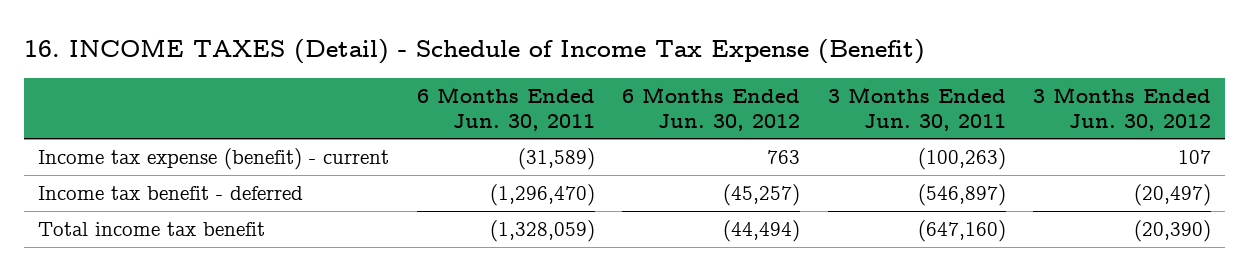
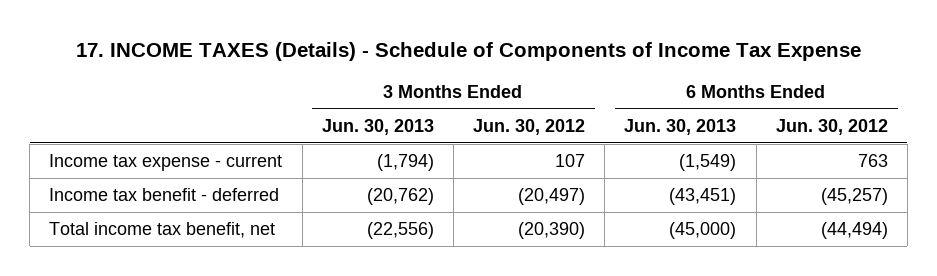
[24,38,926,64] 16. INCOME TAXES (Detail) - Schedule of Income Tax Expense (Benefit) -> [75,42,861,62] 17. INCOME TAXES (Details) - Schedule of Components of Income Tax Expense
[416,87,595,131] 6 Months Ended Jun. 30, 2011 -> none
[827,87,1006,131] 3 Months Ended Jun. 30, 2011 -> none
none -> [321,118,434,135] Jun. 30, 2013
none -> [624,118,737,135] Jun. 30, 2013
[38,148,390,171] Income tax expense (benefit) - current -> [49,153,283,171] Income tax expense - current
[38,222,266,237] Total income tax benefit -> [49,221,276,238] Total income tax benefit, net

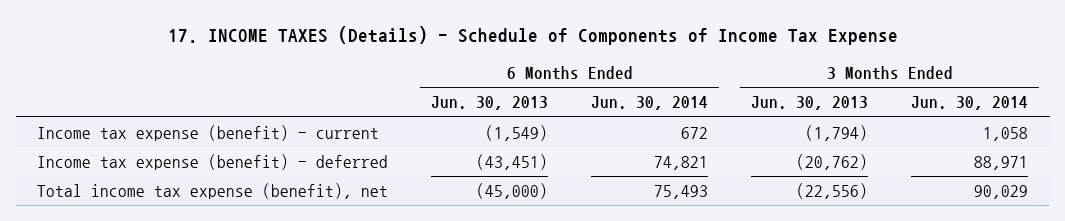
[473,118,586,135] Jun. 30, 2012 -> none
[775,118,888,135] Jun. 30, 2012 -> none
none -> [591,96,709,111] Jun. 30, 2014
none -> [911,96,1029,111] Jun. 30, 2014
[49,153,283,171] Income tax expense - current -> [37,124,380,141] Income tax expense (benefit) - current
[49,187,280,201] Income tax benefit - deferred -> [37,153,389,170] Income tax expense (benefit) - deferred
[49,221,276,238] Total income tax benefit, net -> [37,182,389,199] Total income tax expense (benefit), net

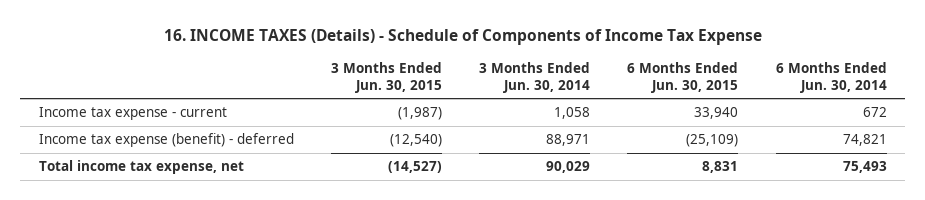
[167,26,898,46] 17. INCOME TAXES (Details) - Schedule of Components of Income Tax Expense -> [163,29,762,46] 16. INCOME TAXES (Details) - Schedule of Components of Income Tax Expense
[431,96,549,111] Jun. 30, 2013 -> none
[751,96,869,111] Jun. 30, 2013 -> none
none -> [330,62,442,93] 3 Months Ended Jun. 30, 2015
none -> [627,62,739,93] 6 Months Ended Jun. 30, 2015
[37,124,380,141] Income tax expense (benefit) - current -> [38,107,227,121] Income tax expense - current
[37,182,389,199] Total income tax expense (benefit), net -> [38,160,244,175] Total income tax expense, net

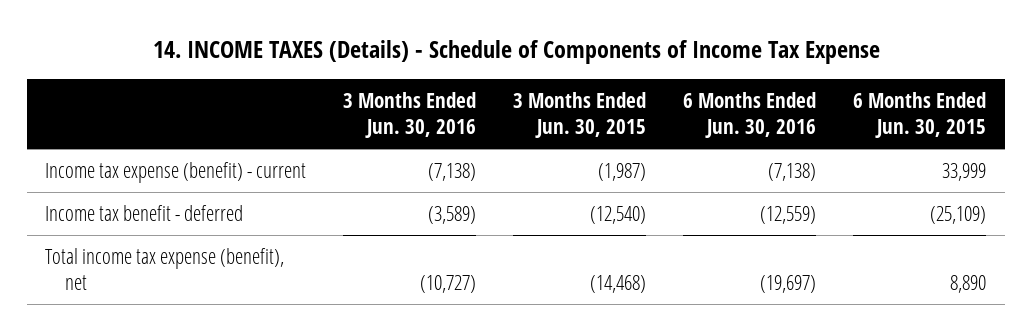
[163,29,762,46] 16. INCOME TAXES (Details) - Schedule of Components of Income Tax Expense -> [152,40,880,65] 14. INCOME TAXES (Details) - Schedule of Components of Income Tax Expense
[479,62,591,93] 3 Months Ended Jun. 30, 2014 -> none
[775,62,887,93] 6 Months Ended Jun. 30, 2014 -> none
none -> [343,91,477,139] 3 Months Ended Jun. 30, 2016
none -> [683,91,817,139] 6 Months Ended Jun. 30, 2016
[38,107,227,121] Income tax expense - current -> [45,161,307,183] Income tax expense (benefit) - current
[694,107,739,120] 33,940 -> [942,162,987,181] 33,999
[38,133,294,148] Income tax expense (benefit) - deferred -> [45,204,244,221] Income tax benefit - deferred
[38,160,244,175] Total income tax expense, net -> [45,247,285,291] Total income tax expense (benefit), net
[387,161,442,174] (14,527) -> [590,275,647,294] (14,468)
[702,161,739,174] 8,831 -> [950,275,987,294] 8,890

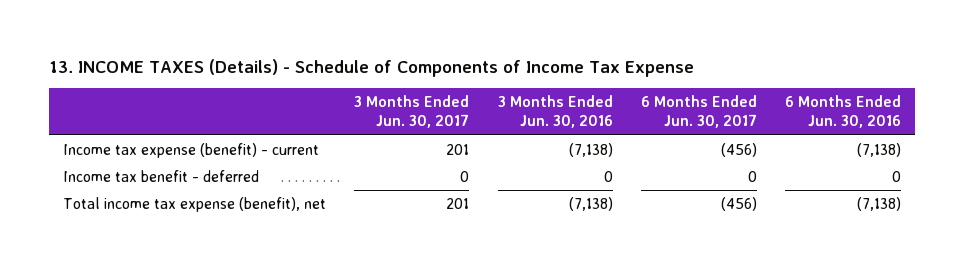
[152,40,880,65] 14. INCOME TAXES (Details) - Schedule of Components of Income Tax Expense -> [49,59,695,78] 13. INCOME TAXES (Details) - Schedule of Components of Income Tax Expense
[513,91,647,139] 3 Months Ended Jun. 30, 2015 -> none
[853,91,987,139] 6 Months Ended Jun. 30, 2015 -> none
none -> [354,95,470,129] 3 Months Ended Jun. 30, 2017
none -> [640,95,757,129] 6 Months Ended Jun. 30, 2017
[428,205,477,224] (3,589) -> [603,170,613,182] 0
[760,205,817,224] (12,559) -> [891,170,901,182] 0
[420,275,477,294] (10,727) -> [568,196,613,211] (7,138)
[760,275,817,294] (19,697) -> [856,196,901,211] (7,138)

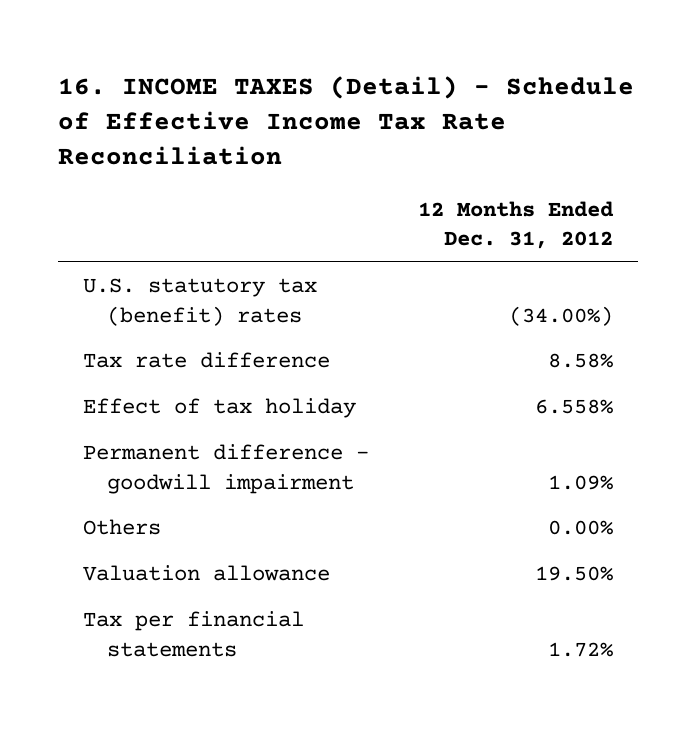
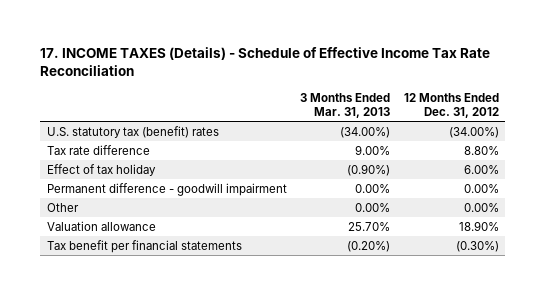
[58,75,635,165] 16. INCOME TAXES (Detail) - Schedule of Effective Income Tax Rate Reconciliation -> [40,47,491,77] 17. INCOME TAXES (Details) - Schedule of Effective Income Tax Rate Reconciliation
none -> [300,92,391,119] 3 Months Ended Mar. 31, 2013
[548,353,614,369] 8.58% -> [463,145,499,155] 8.80%
[535,399,614,415] 6.558% -> [463,164,499,174] 6.00%
[548,474,614,490] 1.09% -> [463,183,499,193] 0.00%
[83,519,162,536] Others -> [47,202,80,212] Other
[535,566,614,582] 19.50% -> [458,220,499,231] 18.90%
[83,611,305,657] Tax per financial statements -> [47,239,243,253] Tax benefit per financial statements
[548,641,614,657] 1.72% -> [455,240,499,252] (0.30%)

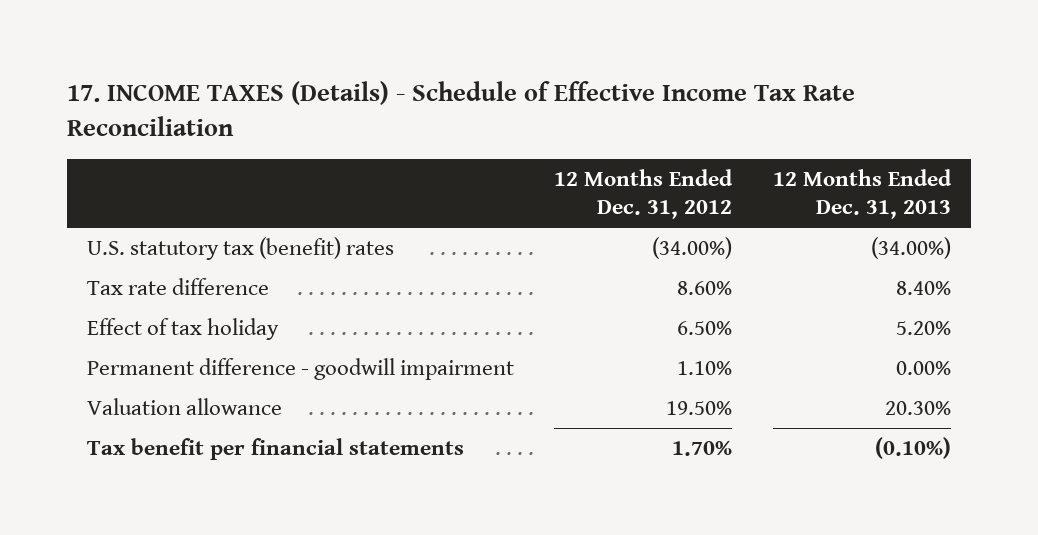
[300,92,391,119] 3 Months Ended Mar. 31, 2013 -> none
none -> [772,168,952,220] 12 Months Ended Dec. 31, 2013
[47,202,80,212] Other -> none
[463,145,499,155] 8.80% -> [677,281,733,296] 8.60%
[463,164,499,174] 6.00% -> [677,321,733,336] 6.50%
[463,183,499,193] 0.00% -> [677,361,733,376] 1.10%
[458,220,499,231] 18.90% -> [666,401,733,416] 19.50%
[455,240,499,252] (0.30%) -> [672,440,733,457] 1.70%

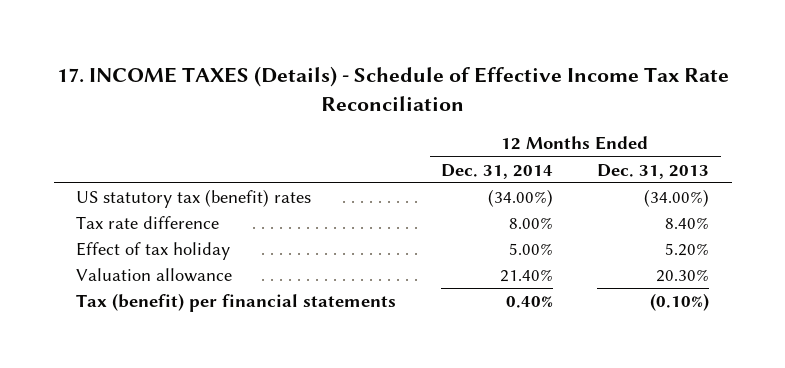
[554,168,734,220] 12 Months Ended Dec. 31, 2012 -> none
none -> [440,163,553,179] Dec. 31, 2014
[86,237,394,261] U.S. statutory tax (benefit) rates -> [75,189,311,209] US statutory tax (benefit) rates
[86,358,514,381] Permanent difference - goodwill impairment -> none
[86,438,464,461] Tax benefit per financial statements -> [75,293,396,313] Tax (benefit) per financial statements

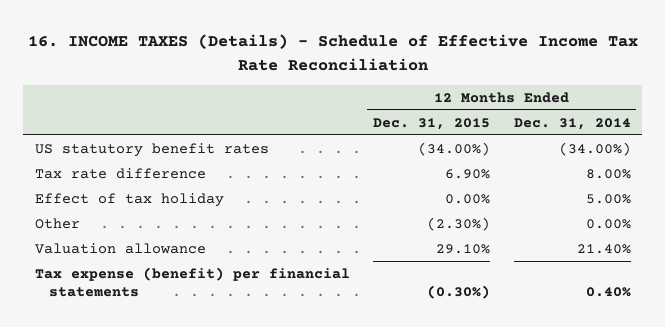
[56,66,729,112] 17. INCOME TAXES (Details) - Schedule of Effective Income Tax Rate Reconciliation -> [27,34,638,71] 16. INCOME TAXES (Details) - Schedule of Effective Income Tax Rate Reconciliation
[597,163,710,179] Dec. 31, 2013 -> none
none -> [373,117,491,130] Dec. 31, 2015
[75,189,311,209] US statutory tax (benefit) rates -> [34,142,269,157] US statutory benefit rates
none -> [34,217,80,229] Other
[75,293,396,313] Tax (benefit) per financial statements -> [34,266,350,297] Tax expense (benefit) per financial statements

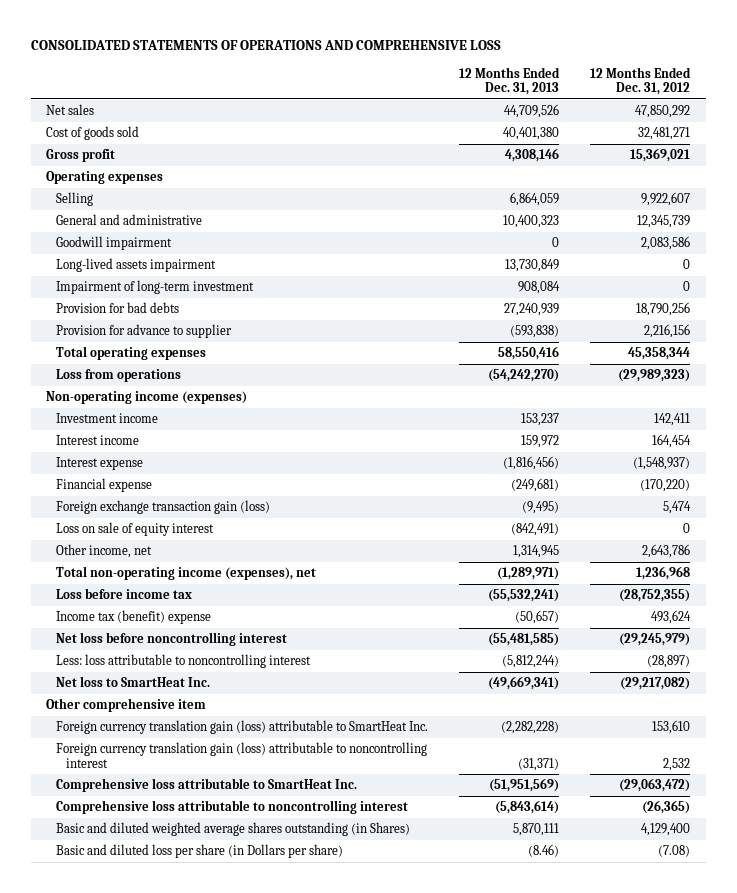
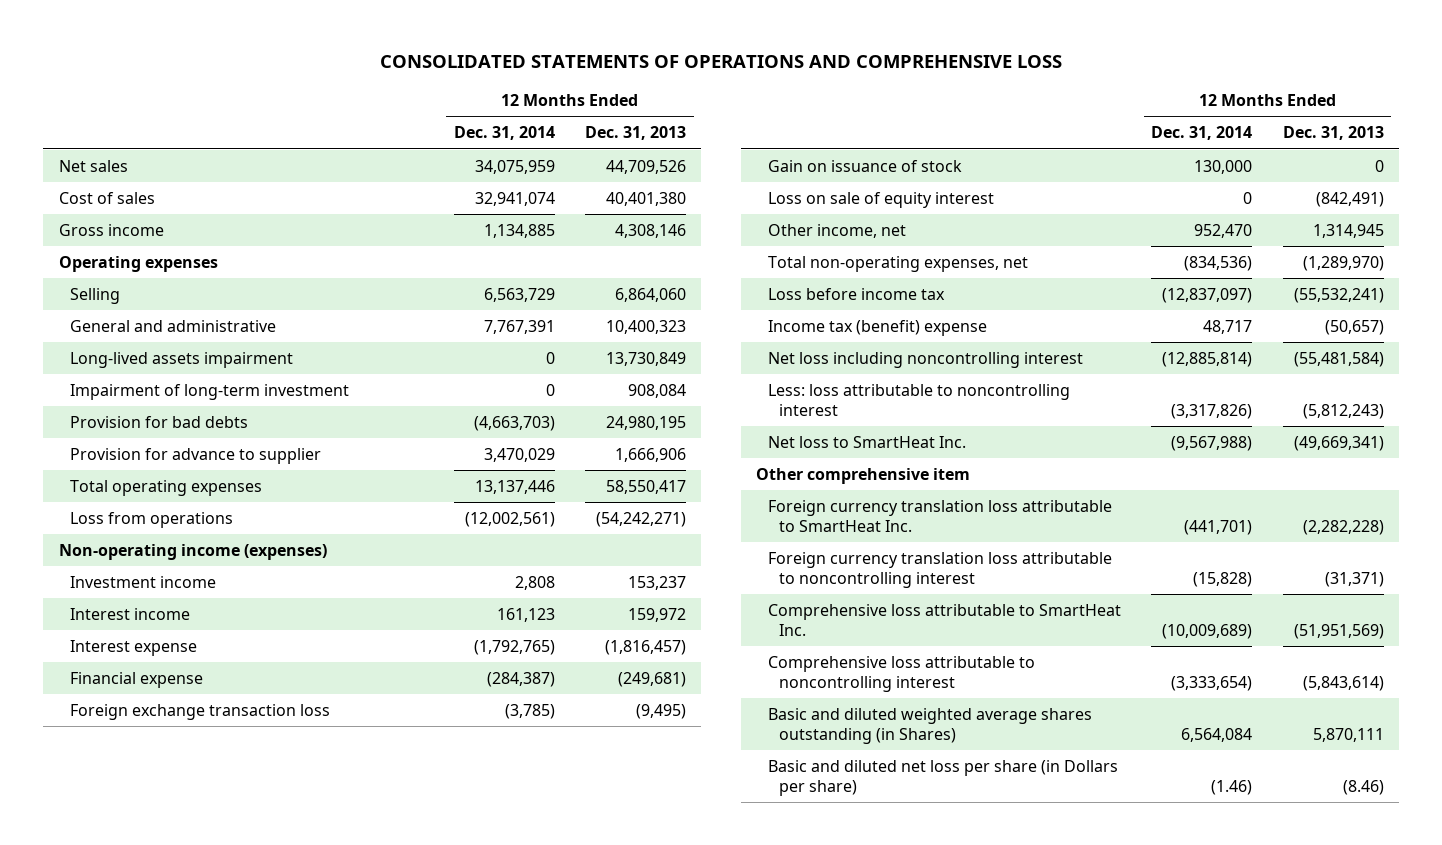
[590,66,692,96] 12 Months Ended Dec. 31, 2012 -> none
none -> [453,126,555,141] Dec. 31, 2014
[46,126,140,141] Cost of goods sold -> [58,191,155,204] Cost of sales
[46,149,116,163] Gross profit -> [58,223,164,236] Gross income
[510,192,560,207] 6,864,059 -> [614,287,686,302] 6,864,060
[56,236,173,251] Goodwill impairment -> none
[504,303,560,317] 27,240,939 -> [605,415,686,430] 24,980,195
[510,325,560,339] (593,838) -> [614,447,686,462] 1,666,906
[498,346,560,361] 58,550,416 -> [605,479,686,494] 58,550,417
[488,369,560,383] (54,242,270) -> [595,511,686,527] (54,242,271)
[503,456,560,471] (1,816,456) -> [604,639,686,655] (1,816,457)
[56,500,271,515] Foreign exchange transaction gain (loss) -> [70,703,331,720] Foreign exchange transaction loss
none -> [767,159,962,172] Gain on issuance of stock
[56,566,317,581] Total non-operating income (expenses), net -> [767,255,1028,272] Total non-operating expenses, net
[497,567,560,581] (1,289,971) -> [1302,255,1384,271] (1,289,970)
[56,632,288,647] Net loss before noncontrolling interest -> [767,351,1083,368] Net loss including noncontrolling interest
[488,633,560,647] (55,481,585) -> [1293,351,1384,367] (55,481,584)
[502,655,560,669] (5,812,244) -> [1302,403,1384,419] (5,812,243)
[56,720,429,735] Foreign currency translation gain (loss) attributable to SmartHeat Inc. -> [767,499,1112,532] Foreign currency translation loss attributable to SmartHeat Inc.
[56,742,428,768] Foreign currency translation gain (loss) attributable to noncontrolling interest -> [767,551,1112,588] Foreign currency translation loss attributable to noncontrolling interest
[56,844,344,859] Basic and diluted loss per share (in Dollars per share) -> [767,759,1118,796] Basic and diluted net loss per share (in Dollars per share)

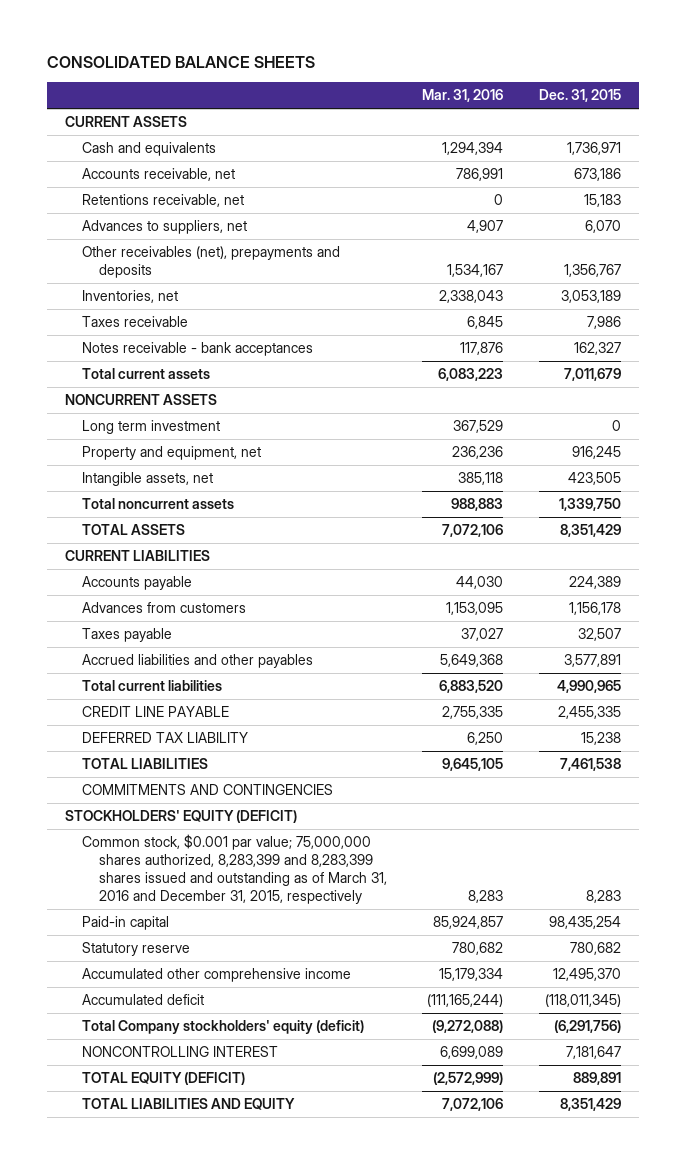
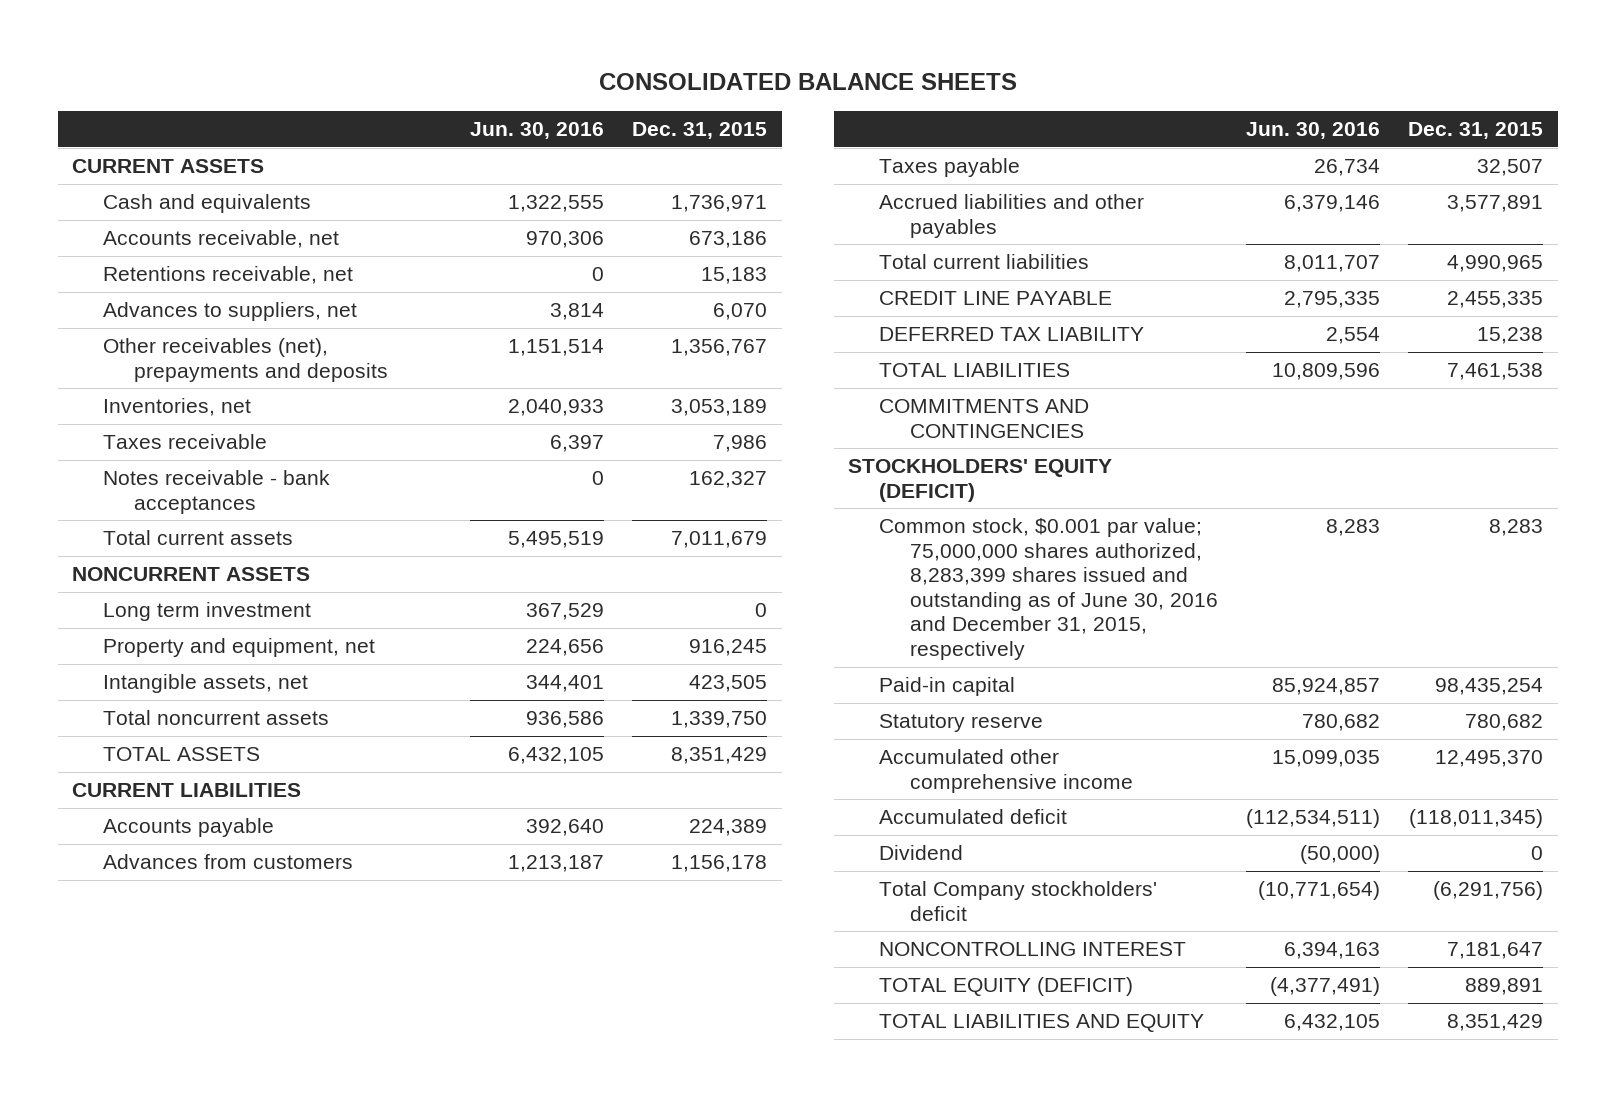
[422,89,504,103] Mar. 31, 2016 -> none
none -> [469,122,604,140] Jun. 30, 2016
[81,834,387,905] Common stock, $0.001 par value; 75,000,000 shares authorized, 8,283,399 and 8,283,399 shares issued and outstanding as of March 31, 2016 and December 31, 2015, respectively -> [878,518,1218,661] Common stock, $0.001 par value; 75,000,000 shares authorized, 8,283,399 shares issued and outstanding as of June 30, 2016 and December 31, 2015, respectively
none -> [878,845,963,861] Dividend
[81,1020,364,1035] Total Company stockholders' equity (deficit) -> [878,881,1157,921] Total Company stockholders' deficit

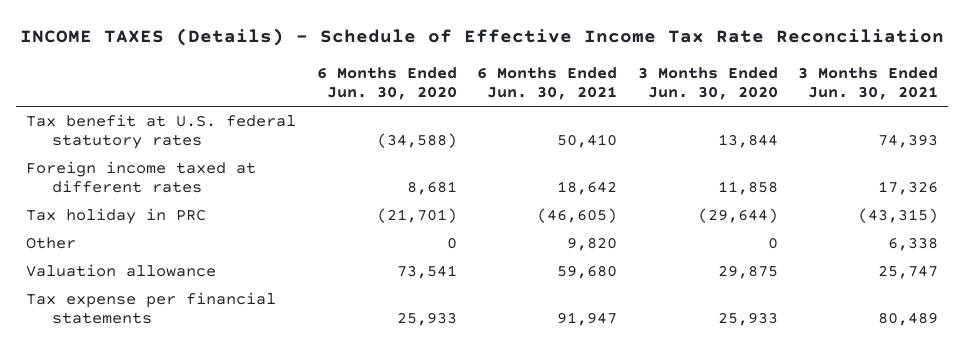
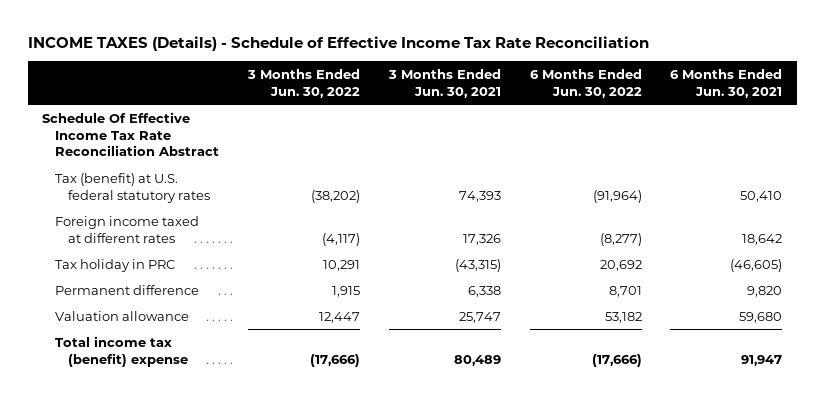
[316,66,457,101] 6 Months Ended Jun. 30, 2020 -> none
[637,66,778,101] 3 Months Ended Jun. 30, 2020 -> none
none -> [246,68,360,98] 3 Months Ended Jun. 30, 2022
none -> [529,68,642,98] 6 Months Ended Jun. 30, 2022
none -> [41,111,219,157] Schedule Of Effective Income Tax Rate Reconciliation Abstract
[26,113,297,150] Tax benefit at U.S. federal statutory rates -> [54,172,211,203] Tax (benefit) at U.S. federal statutory rates
[26,236,77,249] Other -> [54,284,199,295] Permanent difference
[26,291,277,325] Tax expense per financial statements -> [54,335,189,367] Total income tax (benefit) expense

